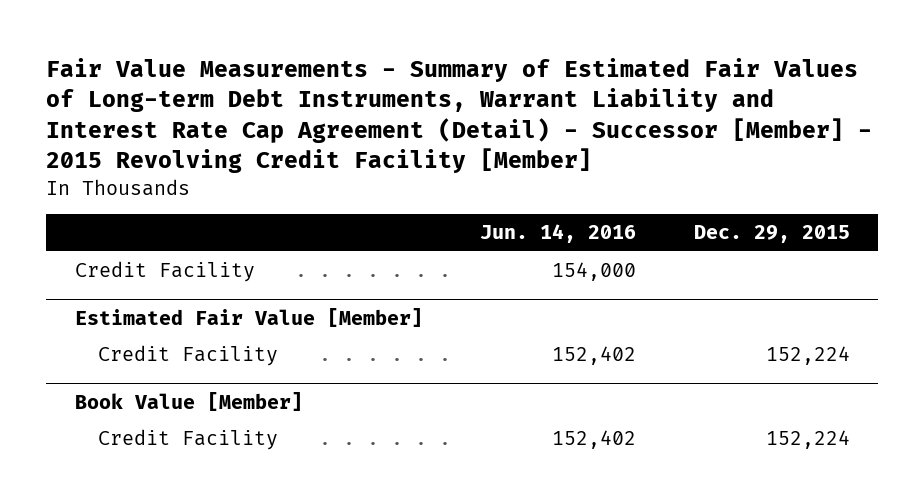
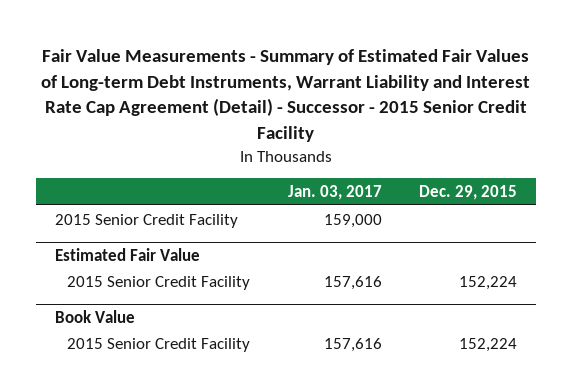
[45,57,872,174] Fair Value Measurements - Summary of Estimated Fair Values of Long-term Debt Instruments, Warrant Liability and Interest Rate Cap Agreement (Detail) - Successor [Member] - 2015 Revolving Credit Facility [Member] -> [41,48,531,143] Fair Value Measurements - Summary of Estimated Fair Values of Long-term Debt Instruments, Warrant Liability and Interest Rate Cap Agreement (Detail) - Successor - 2015 Senior Credit Facility
[480,224,637,244] Jun. 14, 2016 -> none
none -> [287,184,382,200] Jan. 03, 2017
[74,260,255,282] Credit Facility -> [54,213,238,228] 2015 Senior Credit Facility
[74,307,423,327] Estimated Fair Value [Member] -> [54,247,200,261] Estimated Fair Value
[98,344,279,366] Credit Facility -> [67,275,251,290] 2015 Senior Credit Facility
[74,391,303,411] Book Value [Member] -> [54,309,135,323] Book Value
[98,428,279,450] Credit Facility -> [67,337,251,352] 2015 Senior Credit Facility

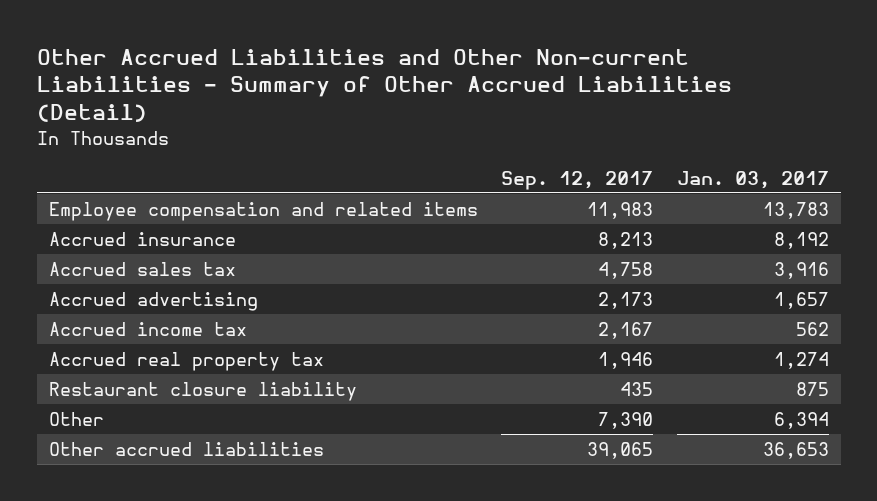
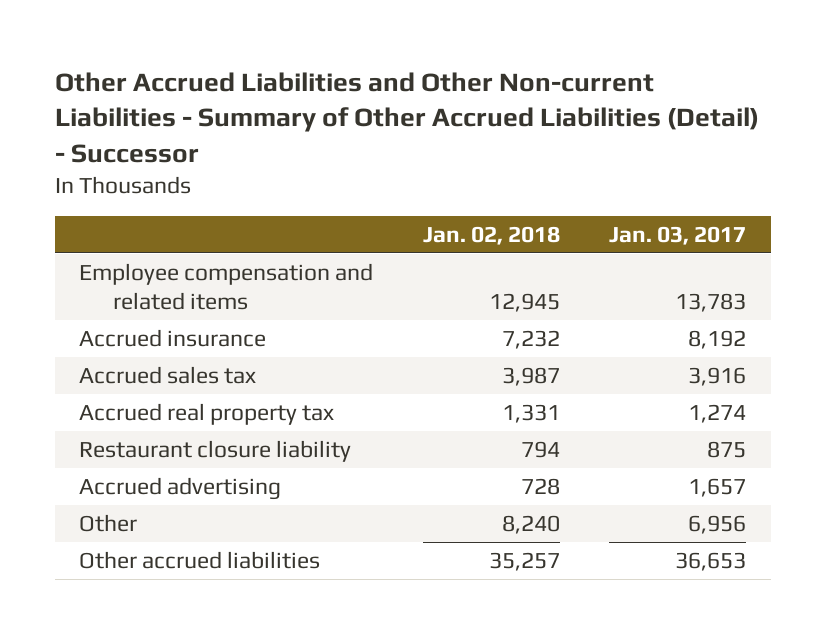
[36,48,732,123] Other Accrued Liabilities and Other Non-current Liabilities - Summary of Other Accrued Liabilities (Detail) -> [54,71,759,164] Other Accrued Liabilities and Other Non-current Liabilities - Summary of Other Accrued Liabilities (Detail) - Successor
[501,170,654,190] Sep. 12, 2017 -> none
none -> [422,226,560,246] Jan. 02, 2018
[48,321,247,336] Accrued income tax -> none
[48,291,258,311] Accrued advertising -> [79,476,282,500] Accrued advertising
[773,411,829,429] 6,394 -> [688,514,747,534] 6,956

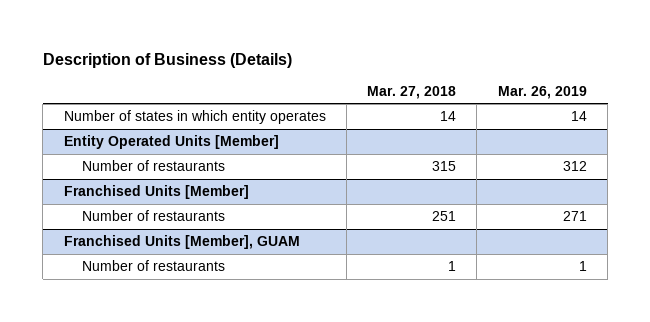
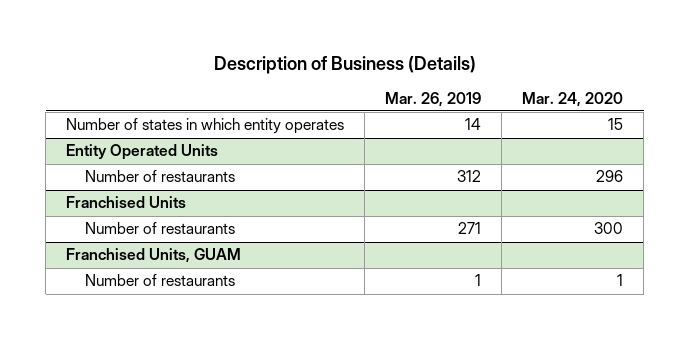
[367,85,457,99] Mar. 27, 2018 -> none
none -> [522,91,624,107] Mar. 24, 2020
[63,135,279,150] Entity Operated Units [Member] -> [66,144,219,161] Entity Operated Units
[63,185,249,200] Franchised Units [Member] -> [66,196,187,209] Franchised Units
[63,235,300,250] Franchised Units [Member], GUAM -> [66,248,242,264] Franchised Units, GUAM

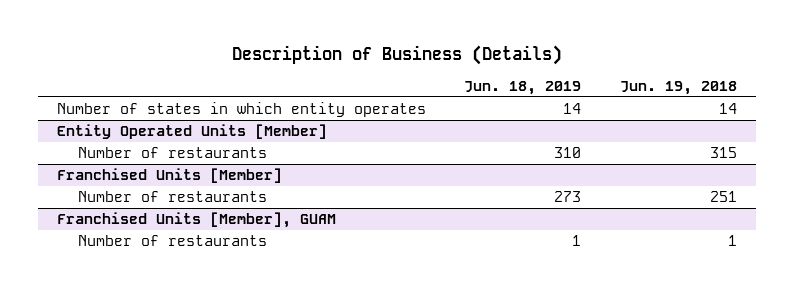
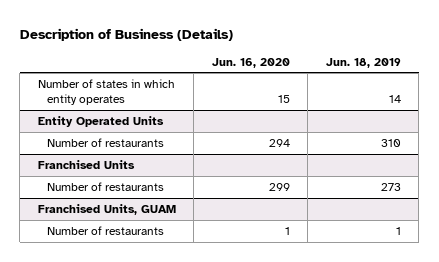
[619,80,737,95] Jun. 19, 2018 -> none
none -> [211,57,290,68] Jun. 16, 2020
[56,123,327,139] Entity Operated Units [Member] -> [37,115,164,127] Entity Operated Units
[56,167,282,183] Franchised Units [Member] -> [37,159,135,169] Franchised Units
[56,211,336,228] Franchised Units [Member], GUAM -> [37,203,176,215] Franchised Units, GUAM

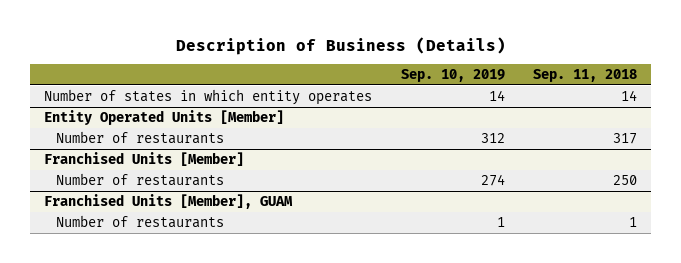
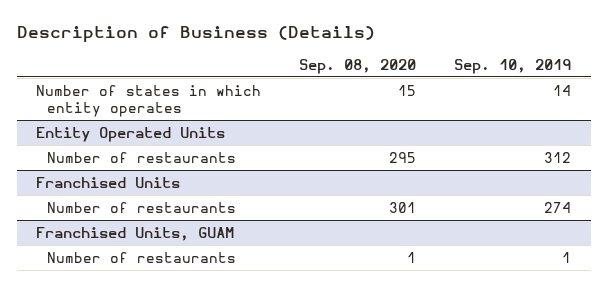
[533,69,638,83] Sep. 11, 2018 -> none
none -> [299,58,417,74] Sep. 08, 2020
[44,110,285,126] Entity Operated Units [Member] -> [35,126,225,142] Entity Operated Units
[44,152,245,167] Franchised Units [Member] -> [35,176,180,188] Franchised Units
[44,194,294,210] Franchised Units [Member], GUAM -> [35,226,234,241] Franchised Units, GUAM

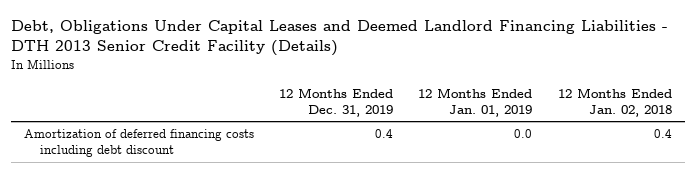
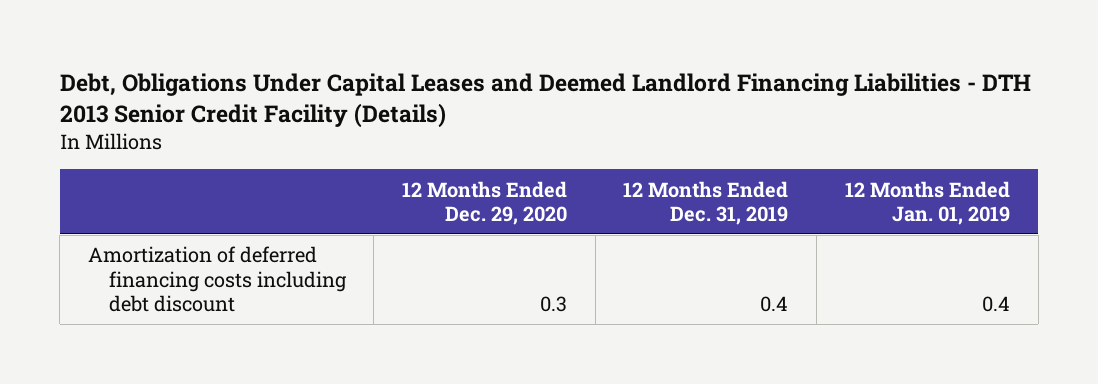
[557,88,672,118] 12 Months Ended Jan. 02, 2018 -> none
none -> [402,180,568,225] 12 Months Ended Dec. 29, 2020
[514,129,533,139] 0.0 -> [981,295,1010,312] 0.4

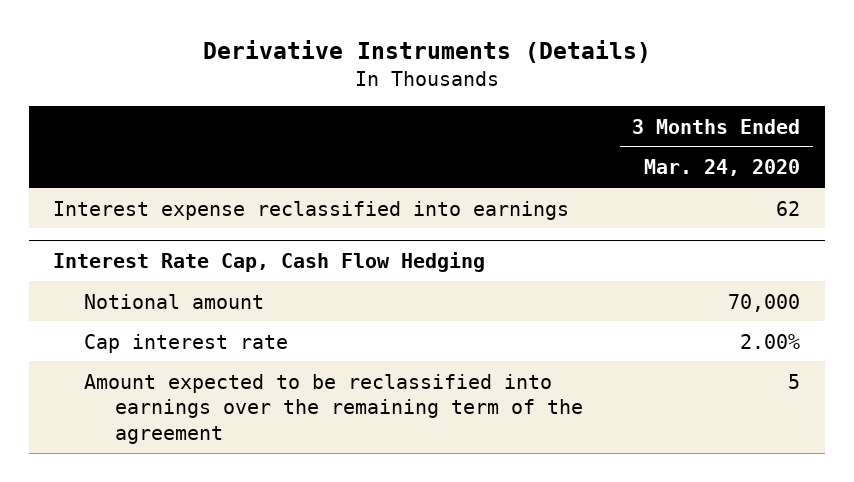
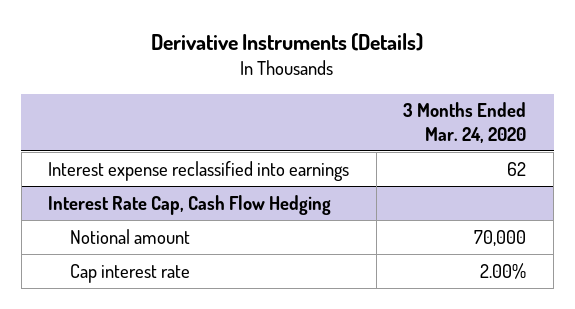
[84,373,583,444] Amount expected to be reclassified into earnings over the remaining term of the agreement -> none

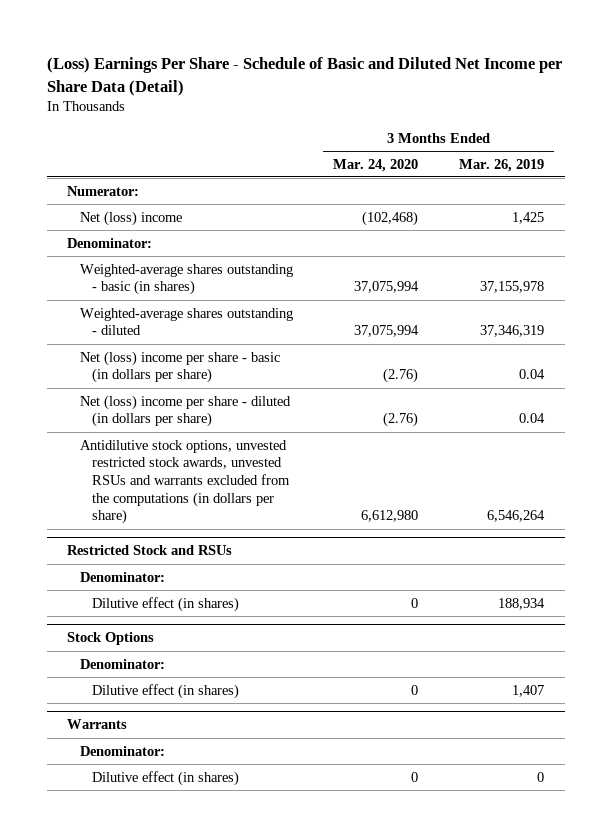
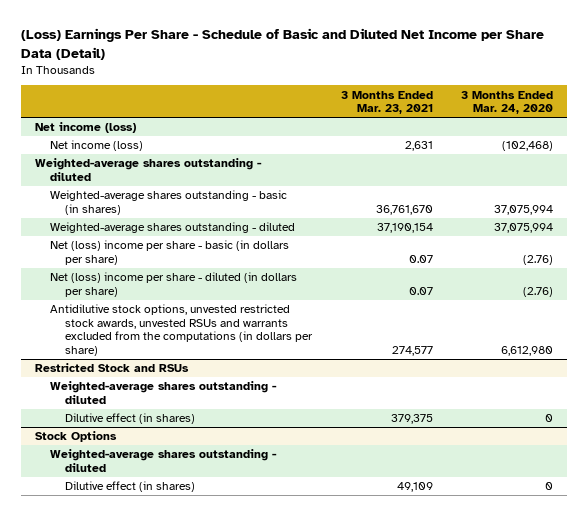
[459,158,545,172] Mar. 26, 2019 -> none
none -> [340,90,433,115] 3 Months Ended Mar. 23, 2021
[67,185,140,196] Numerator: -> [35,122,137,134] Net income (loss)
[79,210,182,226] Net (loss) income -> [50,140,144,152] Net income (loss)
[67,237,153,248] Denominator: -> [35,158,263,181] Weighted-average shares outstanding - diluted
[79,571,165,582] Denominator: -> [50,381,278,404] Weighted-average shares outstanding - diluted
[92,683,240,699] Dilutive effect (in shares) -> none
[67,719,128,730] Warrants -> none
[79,745,165,756] Denominator: -> none
[79,658,165,669] Denominator: -> [50,449,278,472] Weighted-average shares outstanding - diluted

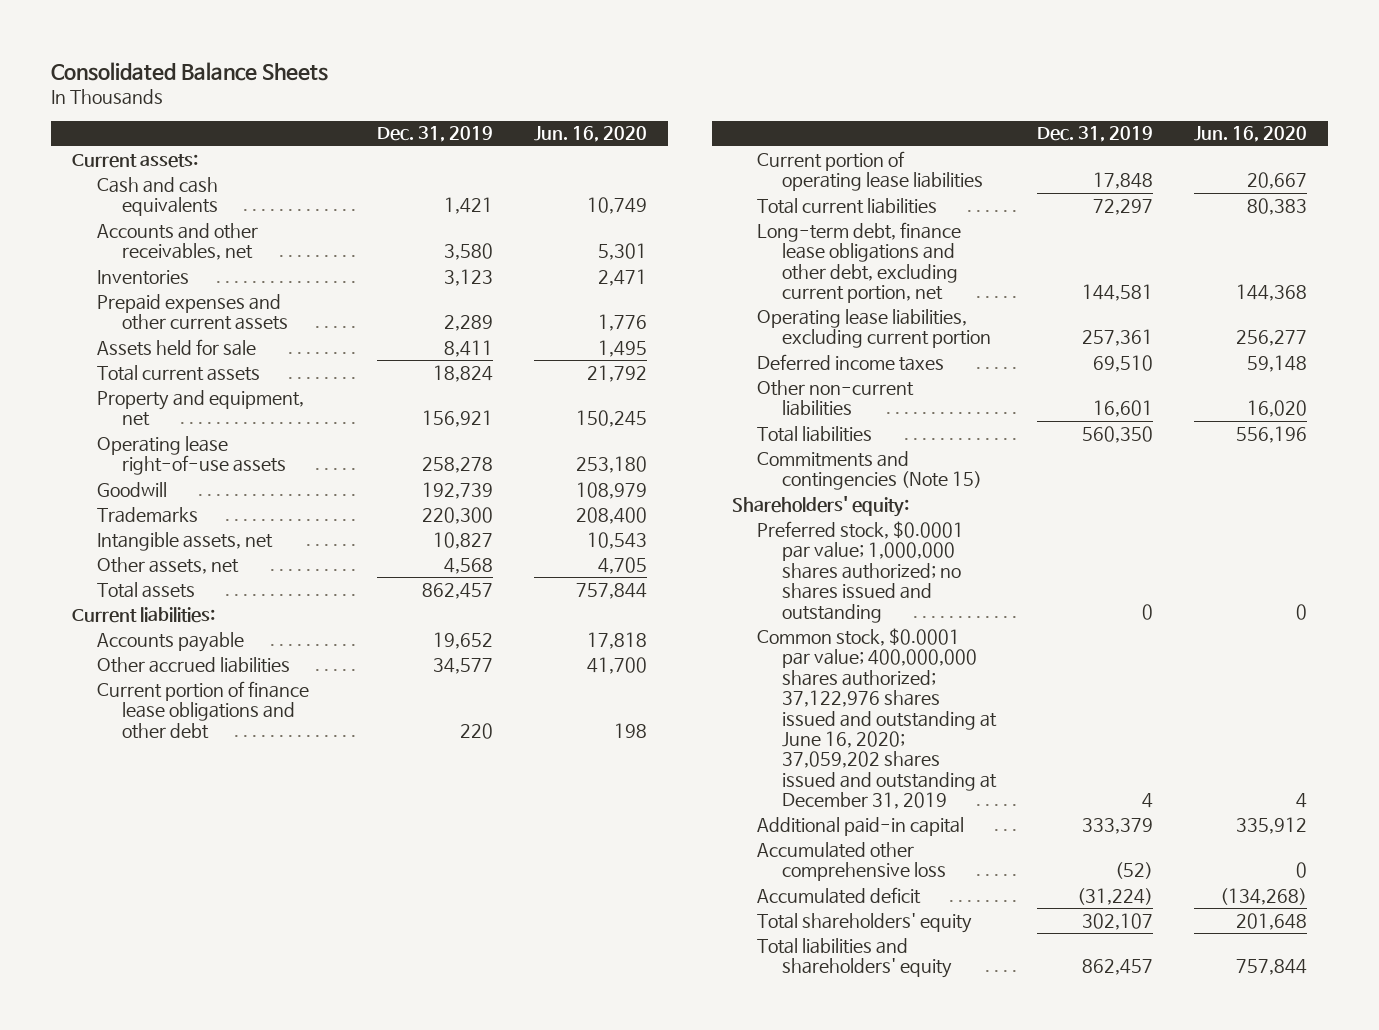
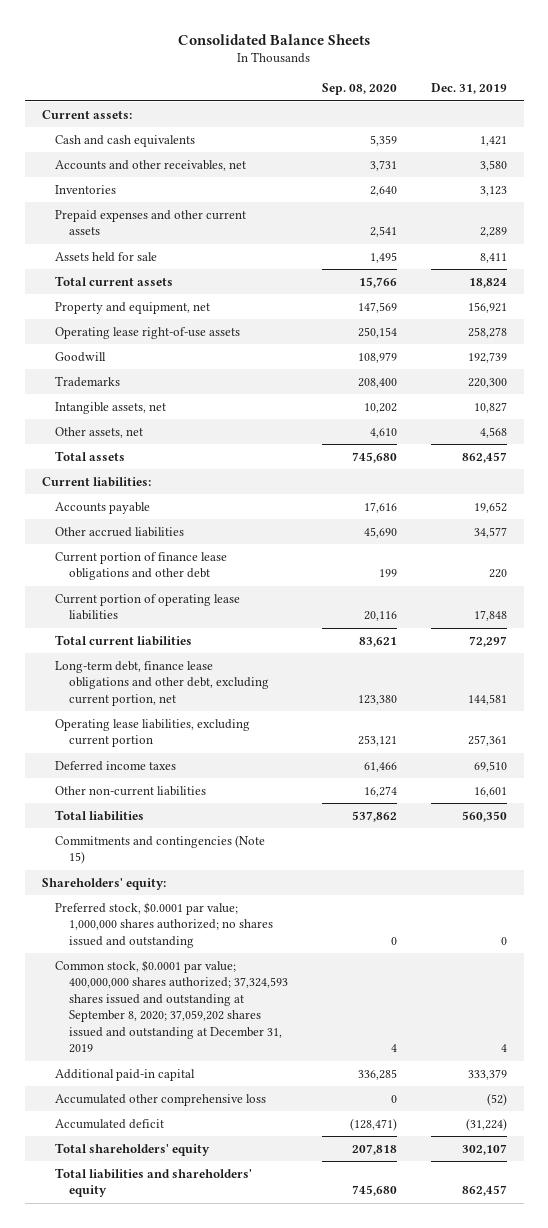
[534,126,648,143] Jun. 16, 2020 -> none
none -> [321,83,397,96] Sep. 08, 2020
[757,627,998,810] Common stock, $0.0001 par value; 400,000,000 shares authorized; 37,122,976 shares issued and outstanding at June 16, 2020; 37,059,202 shares issued and outstanding at December 31, 2019 -> [55,959,288,1054] Common stock, $0.0001 par value; 400,000,000 shares authorized; 37,324,593 shares issued and outstanding at September 8, 2020; 37,059,202 shares issued and outstanding at December 31, 2019

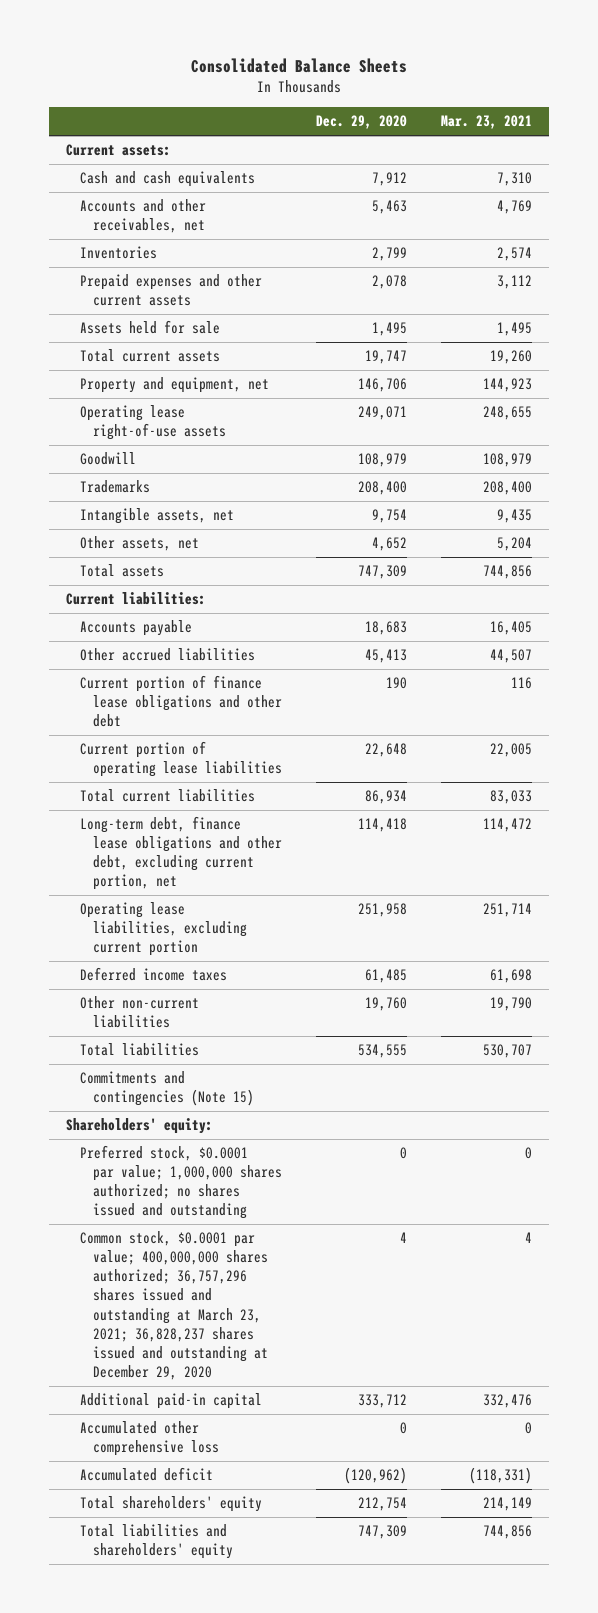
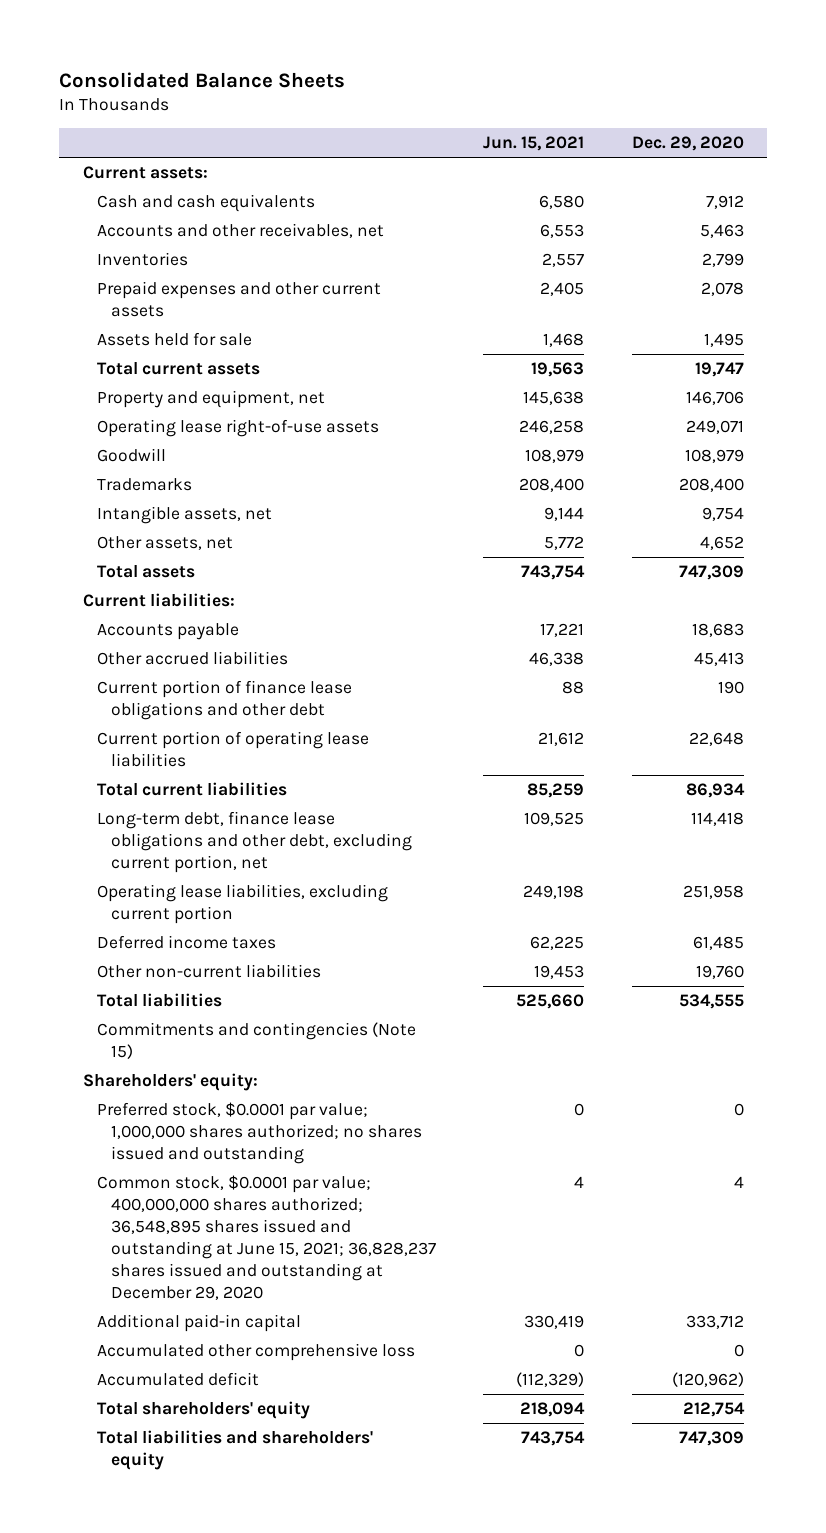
[440,115,532,130] Mar. 23, 2021 -> none
none -> [483,136,585,152] Jun. 15, 2021
[79,1231,269,1380] Common stock, $0.0001 par value; 400,000,000 shares authorized; 36,757,296 shares issued and outstanding at March 23, 2021; 36,828,237 shares issued and outstanding at December 29, 2020 -> [96,1175,436,1300] Common stock, $0.0001 par value; 400,000,000 shares authorized; 36,548,895 shares issued and outstanding at June 15, 2021; 36,828,237 shares issued and outstanding at December 29, 2020

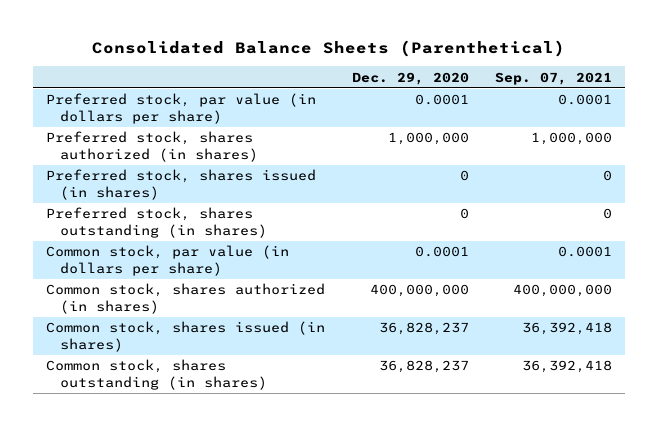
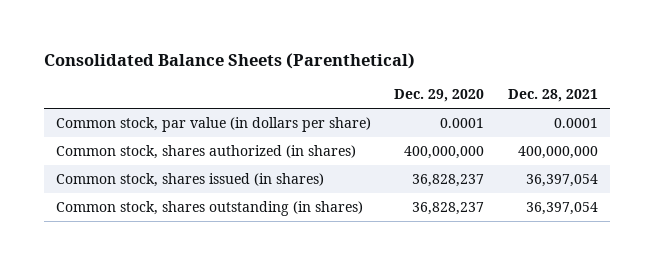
[494,71,612,85] Sep. 07, 2021 -> none
none -> [507,89,598,103] Dec. 28, 2021
[46,93,317,124] Preferred stock, par value (in dollars per share) -> none
[46,131,258,162] Preferred stock, shares authorized (in shares) -> none
[46,169,317,200] Preferred stock, shares issued (in shares) -> none
[46,207,267,238] Preferred stock, shares outstanding (in shares) -> none

